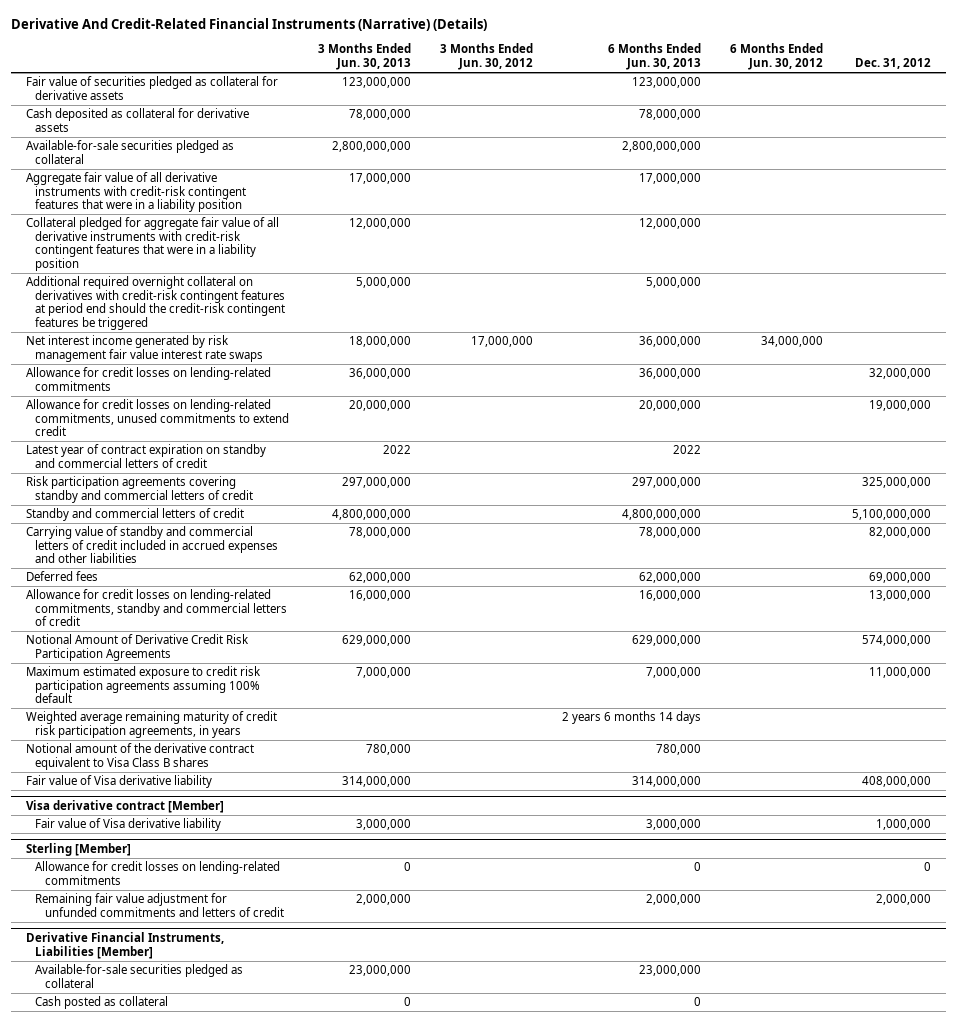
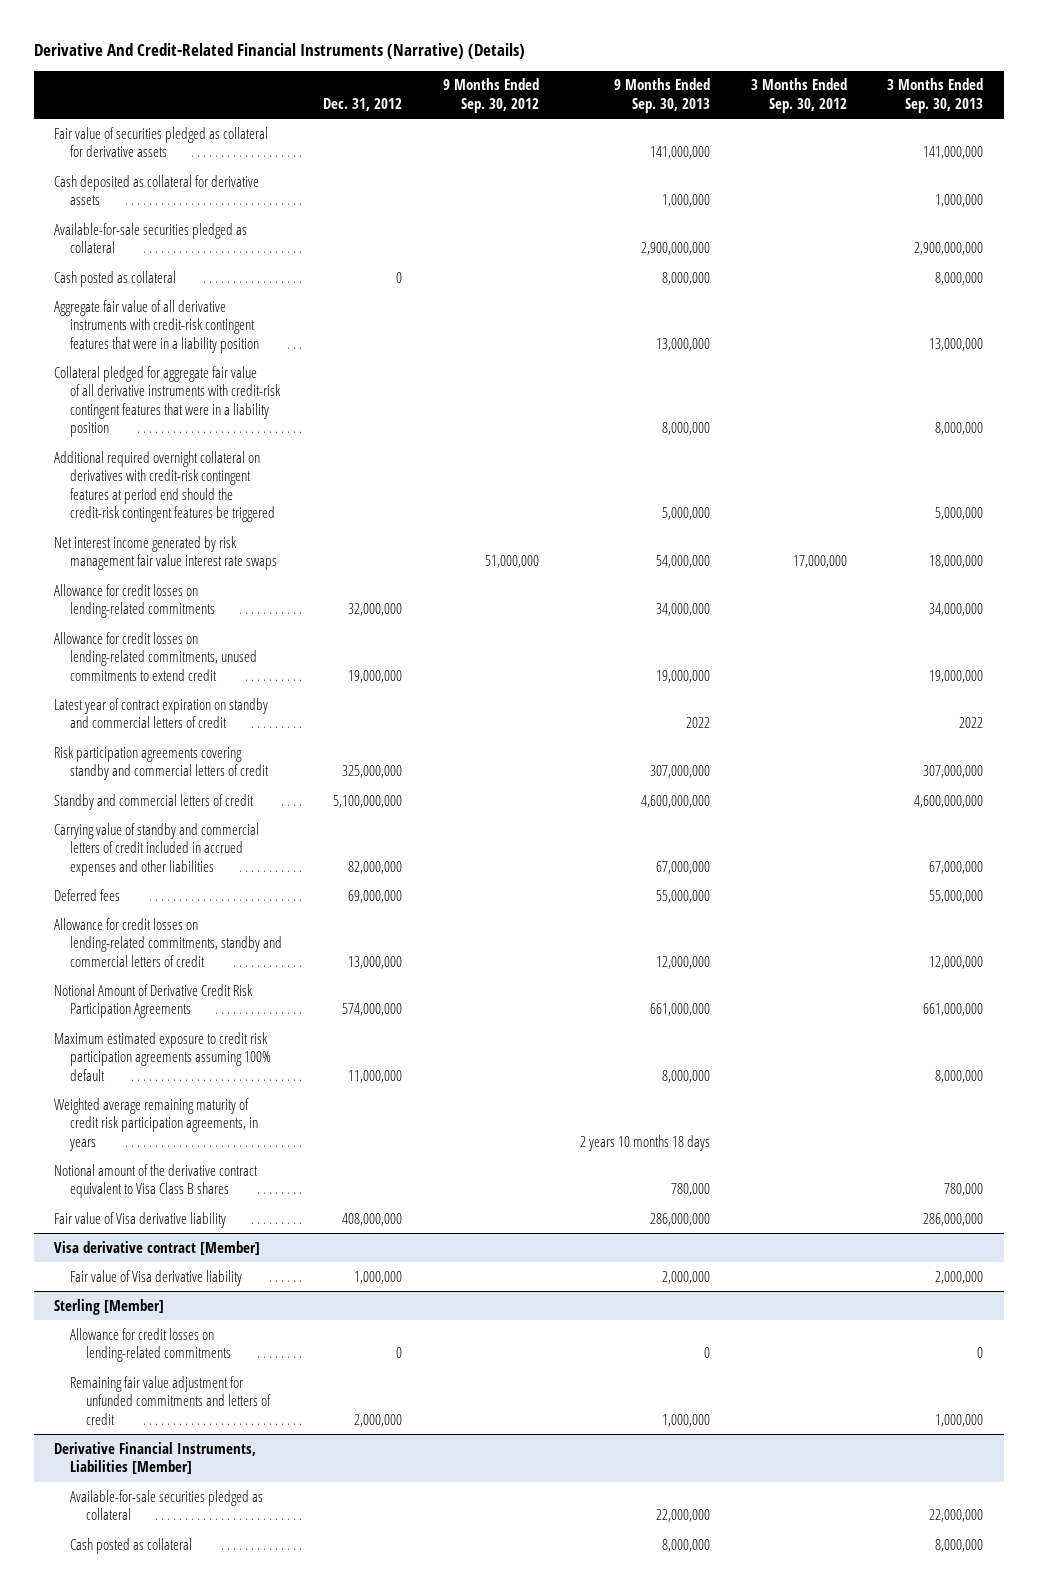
[318,43,412,71] 3 Months Ended Jun. 30, 2013 -> none
[440,43,534,71] 3 Months Ended Jun. 30, 2012 -> none
[608,43,702,71] 6 Months Ended Jun. 30, 2013 -> none
[730,43,824,71] 6 Months Ended Jun. 30, 2012 -> none
none -> [442,78,539,113] 9 Months Ended Sep. 30, 2012
none -> [613,78,710,113] 9 Months Ended Sep. 30, 2013
none -> [750,78,847,113] 3 Months Ended Sep. 30, 2012
none -> [887,78,984,113] 3 Months Ended Sep. 30, 2013
none -> [54,270,177,287] Cash posted as collateral

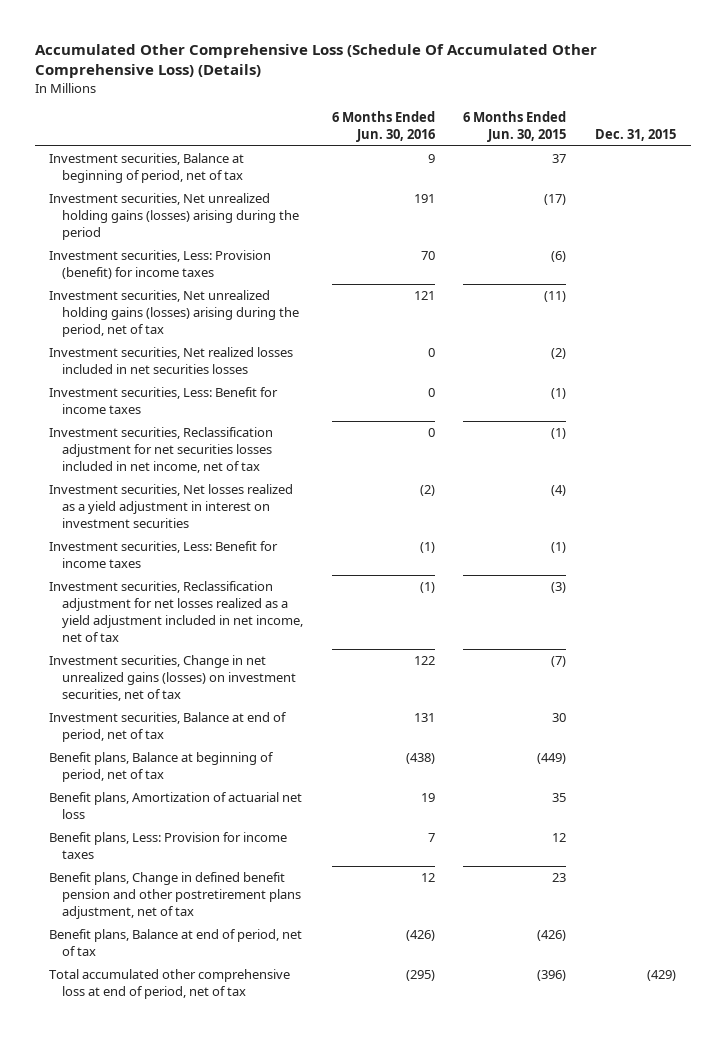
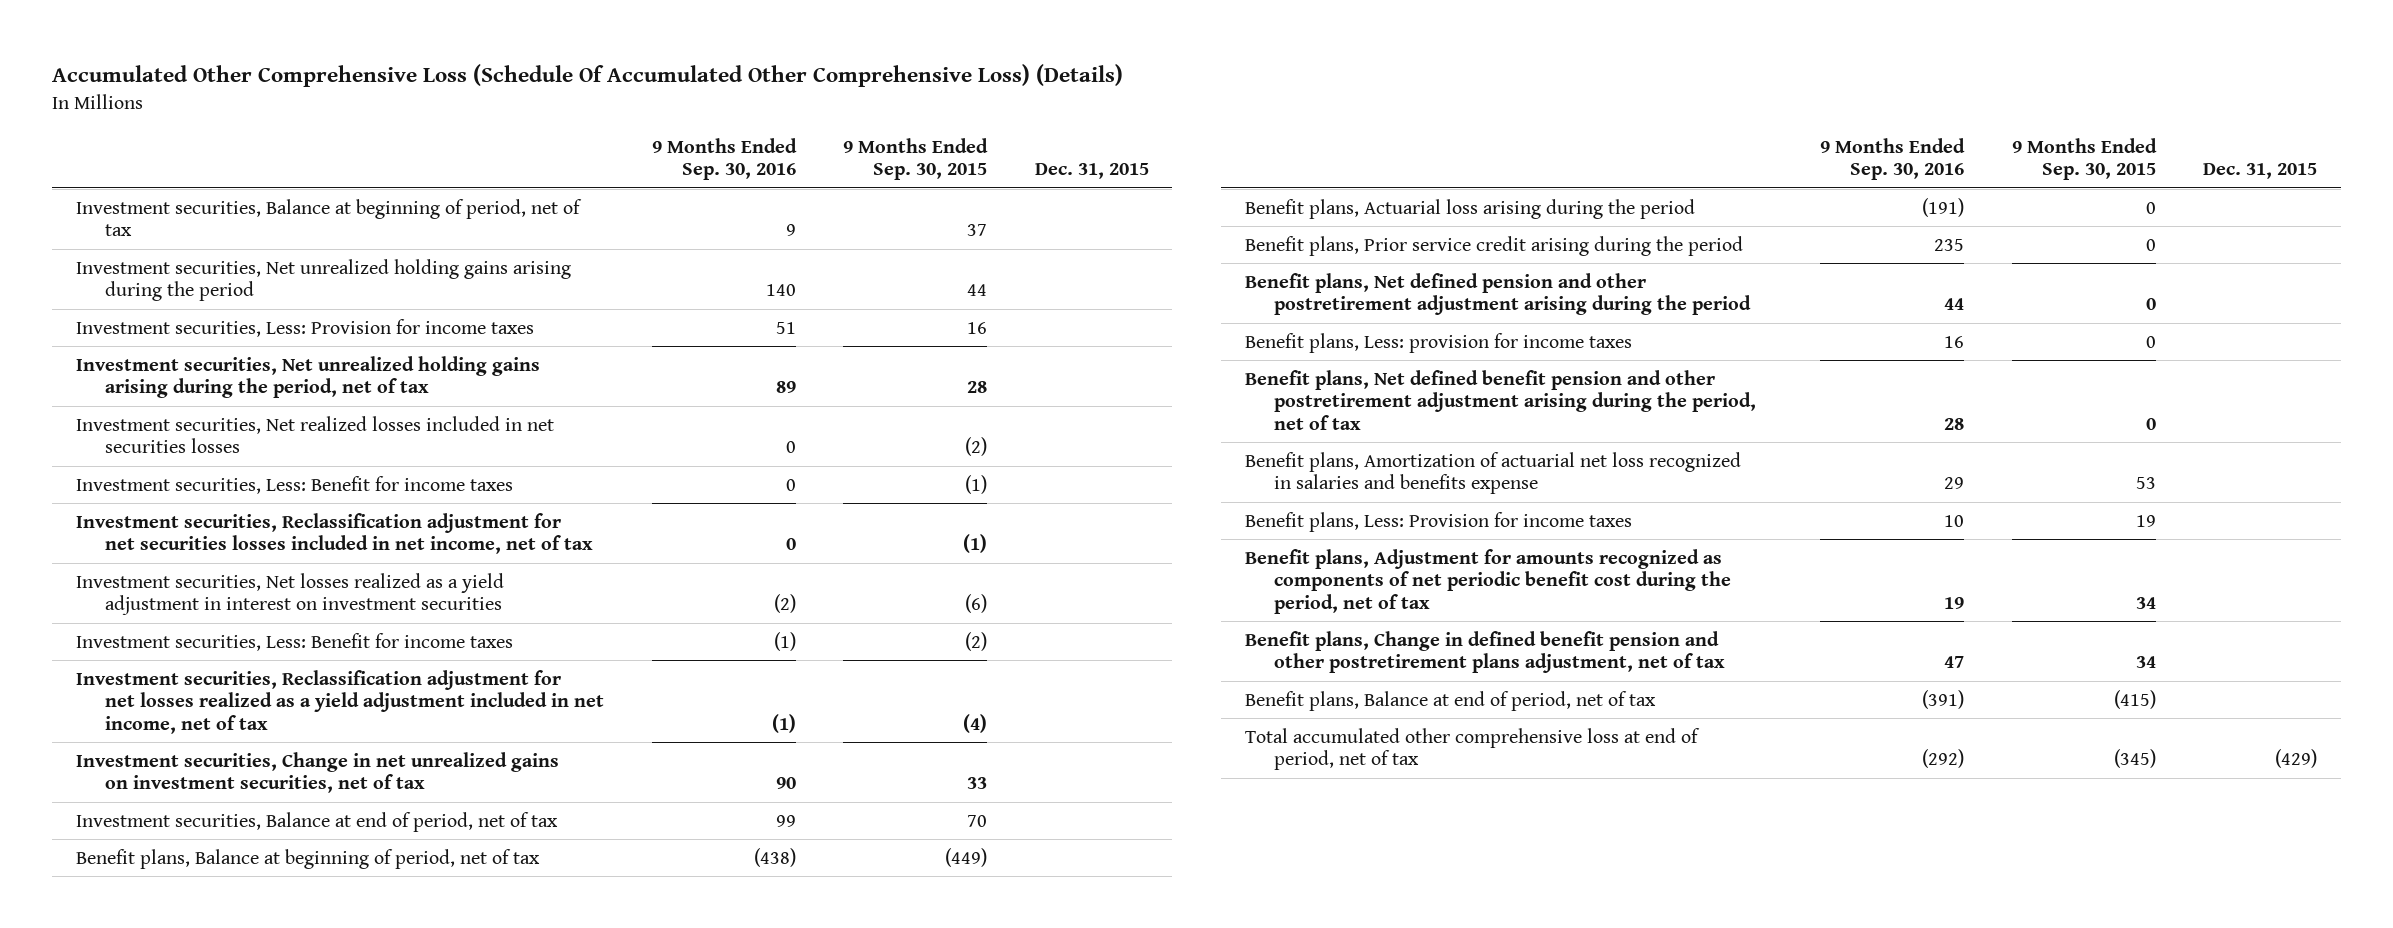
[331,111,435,142] 6 Months Ended Jun. 30, 2016 -> none
[463,111,567,142] 6 Months Ended Jun. 30, 2015 -> none
none -> [651,137,797,181] 9 Months Ended Sep. 30, 2016
none -> [843,137,989,181] 9 Months Ended Sep. 30, 2015
[49,193,299,240] Investment securities, Net unrealized holding gains (losses) arising during the period -> [75,258,571,302] Investment securities, Net unrealized holding gains arising during the period
[49,250,272,280] Investment securities, Less: Provision (benefit) for income taxes -> [75,318,534,337] Investment securities, Less: Provision for income taxes
[49,290,299,337] Investment securities, Net unrealized holding gains (losses) arising during the period, net of tax -> [75,355,540,399] Investment securities, Net unrealized holding gains arising during the period, net of tax
[49,655,296,701] Investment securities, Change in net unrealized gains (losses) on investment securities, net of tax -> [75,751,559,794] Investment securities, Change in net unrealized gains on investment securities, net of tax
none -> [1244,198,1695,219] Benefit plans, Actuarial loss arising during the period
none -> [1244,235,1743,256] Benefit plans, Prior service credit arising during the period
none -> [1244,272,1751,316] Benefit plans, Net defined pension and other postretirement adjustment arising during the period
none -> [1244,332,1632,353] Benefit plans, Less: provision for income taxes
none -> [1244,369,1756,430] Benefit plans, Net defined benefit pension and other postretirement adjustment arising during the period, net of tax
[49,792,303,820] Benefit plans, Amortization of actuarial net loss -> [1244,451,1741,495] Benefit plans, Amortization of actuarial net loss recognized in salaries and benefits expense
none -> [1244,548,1731,614] Benefit plans, Adjustment for amounts recognized as components of net periodic benefit cost during the period, net of tax

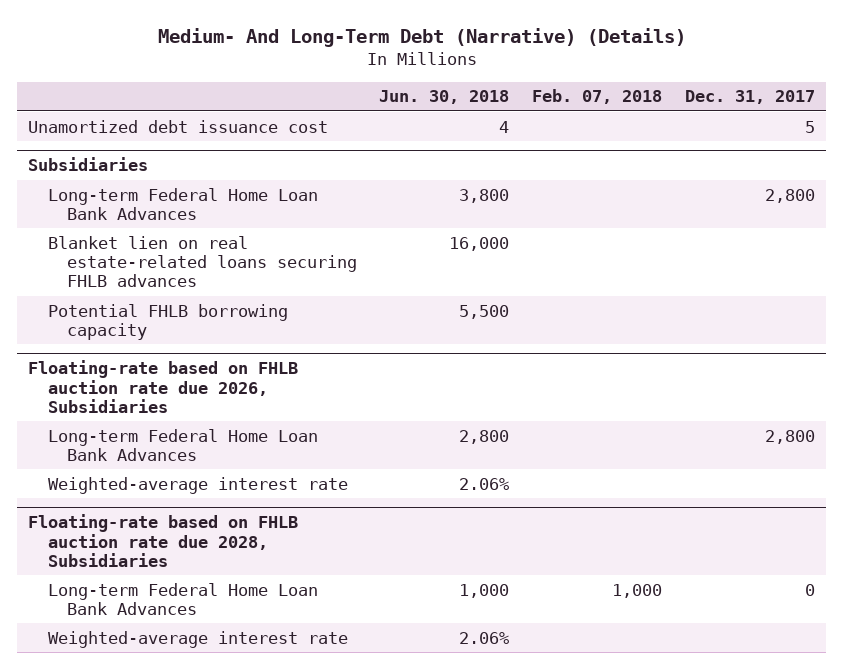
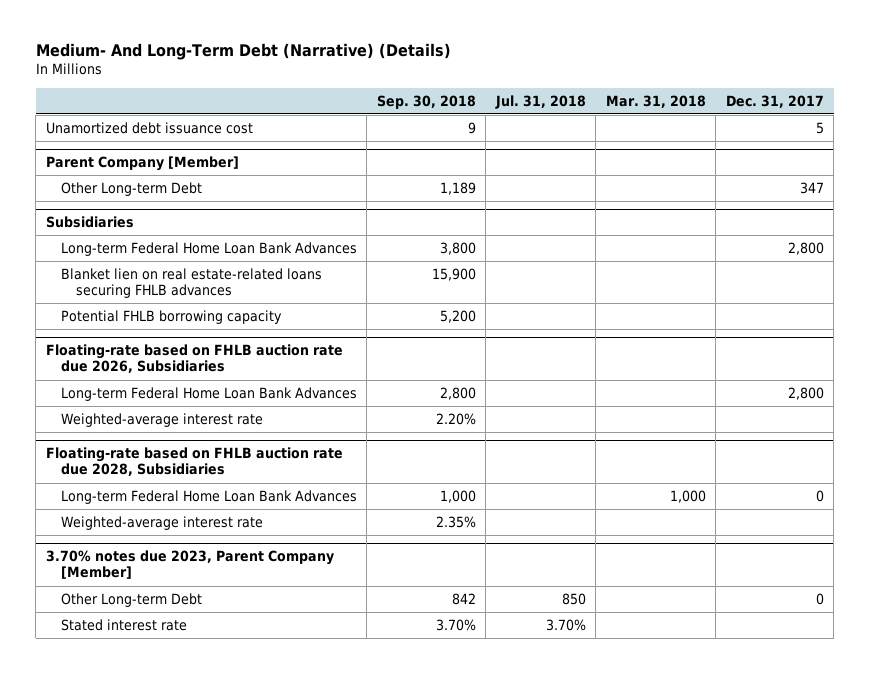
[379,90,510,105] Jun. 30, 2018 -> none
[532,89,663,105] Feb. 07, 2018 -> none
none -> [376,94,476,109] Sep. 30, 2018
none -> [494,94,586,109] Jul. 31, 2018
none -> [605,94,706,108] Mar. 31, 2018
none -> [45,156,239,172] Parent Company [Member]
none -> [60,181,202,196] Other Long-term Debt
none -> [45,550,334,580] 3.70% notes due 2023, Parent Company [Member]
none -> [60,592,202,607] Other Long-term Debt
none -> [60,618,187,631] Stated interest rate

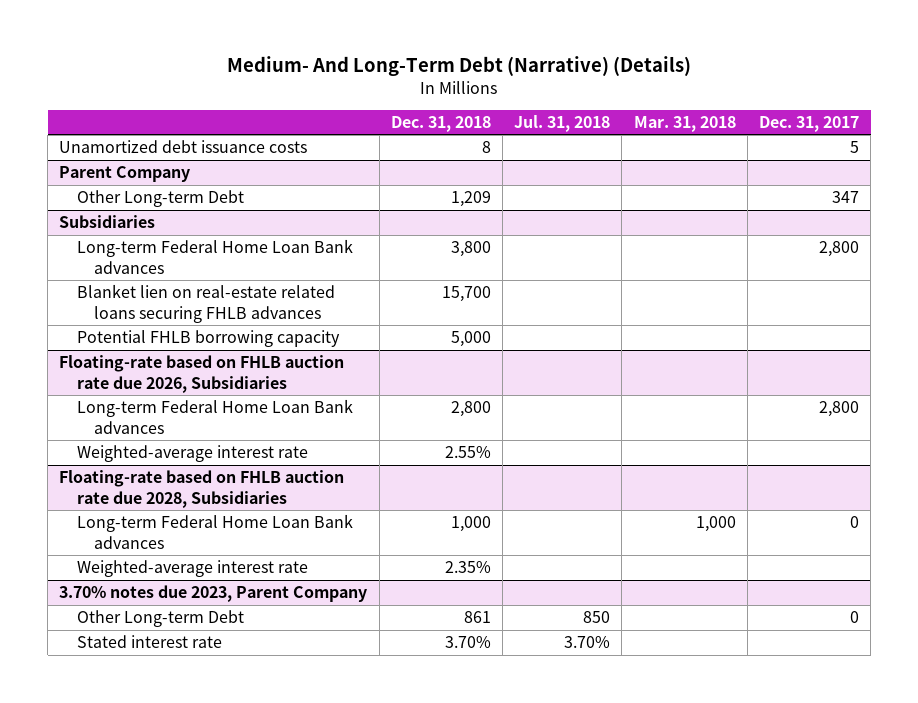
[376,94,476,109] Sep. 30, 2018 -> none
none -> [390,115,491,132] Dec. 31, 2018
[45,121,253,134] Unamortized debt issuance cost -> [59,140,308,154] Unamortized debt issuance costs
[45,156,239,172] Parent Company [Member] -> [59,166,191,183] Parent Company
[60,241,357,256] Long-term Federal Home Loan Bank Advances -> [76,239,353,274] Long-term Federal Home Loan Bank advances
[60,267,322,299] Blanket lien on real estate-related loans securing FHLB advances -> [76,284,335,323] Blanket lien on real-estate related loans securing FHLB advances
[60,386,357,401] Long-term Federal Home Loan Bank Advances -> [76,399,353,434] Long-term Federal Home Loan Bank advances
[60,489,357,504] Long-term Federal Home Loan Bank Advances -> [76,514,353,549] Long-term Federal Home Loan Bank advances
[45,550,334,580] 3.70% notes due 2023, Parent Company [Member] -> [59,585,368,603] 3.70% notes due 2023, Parent Company

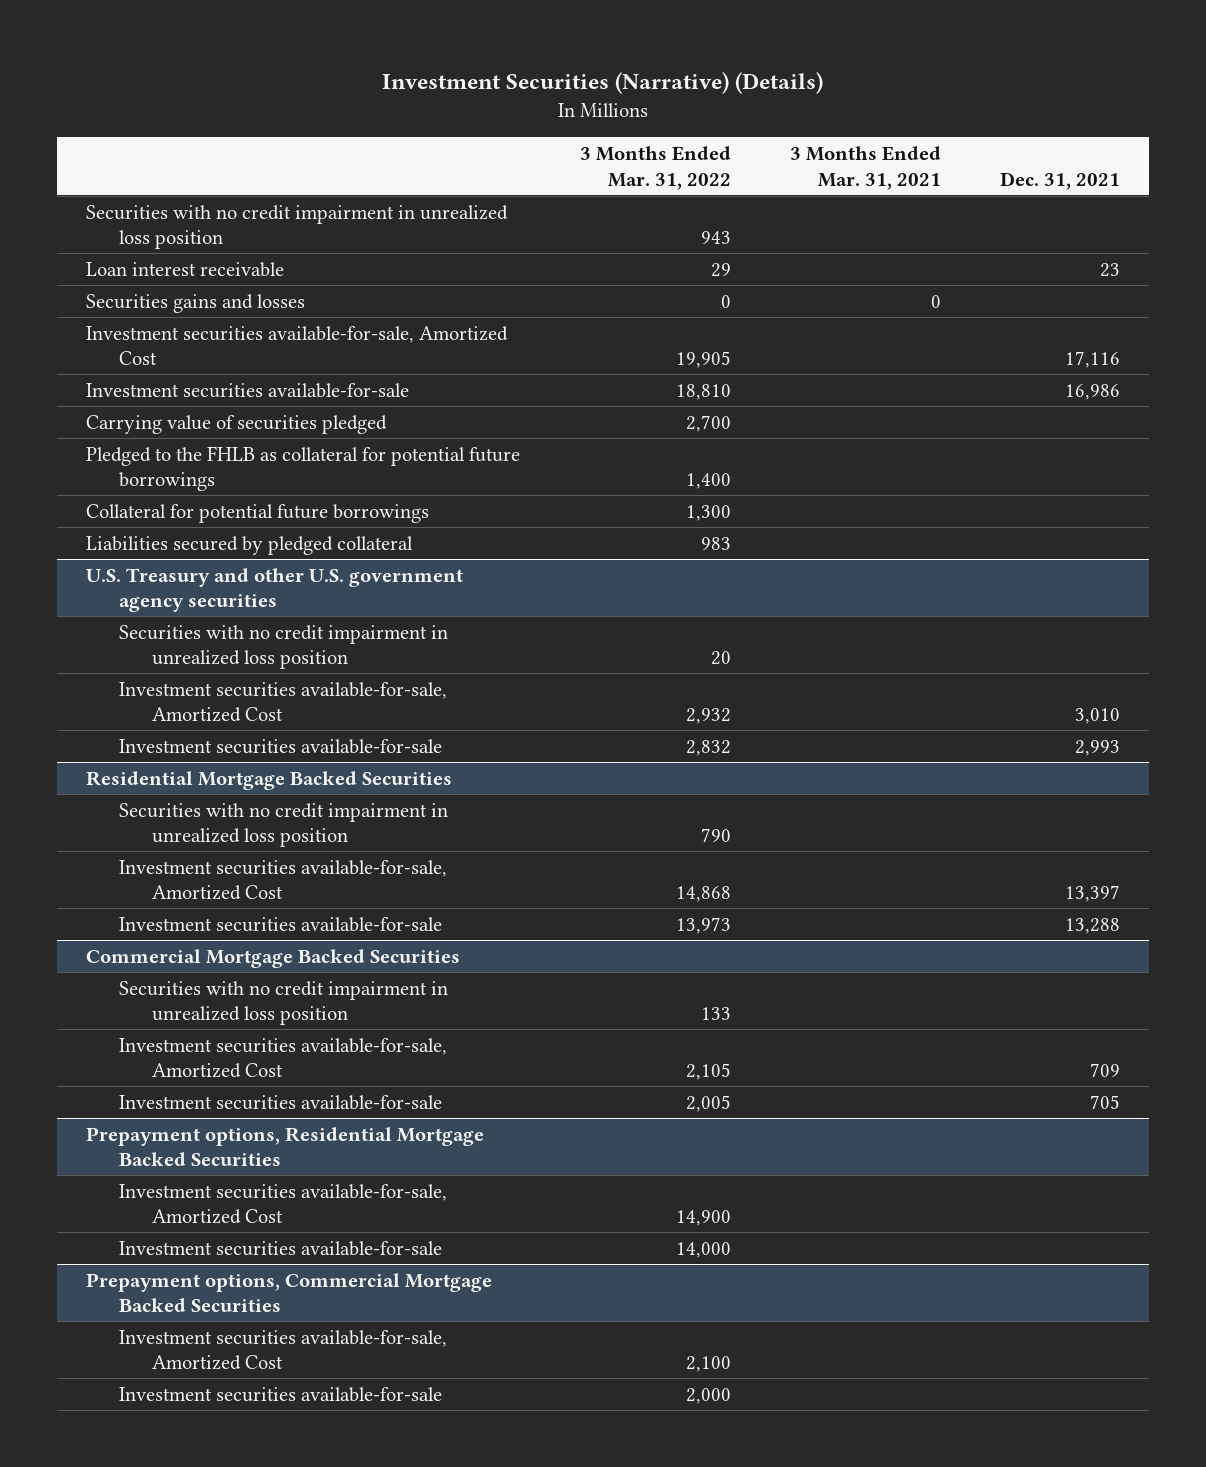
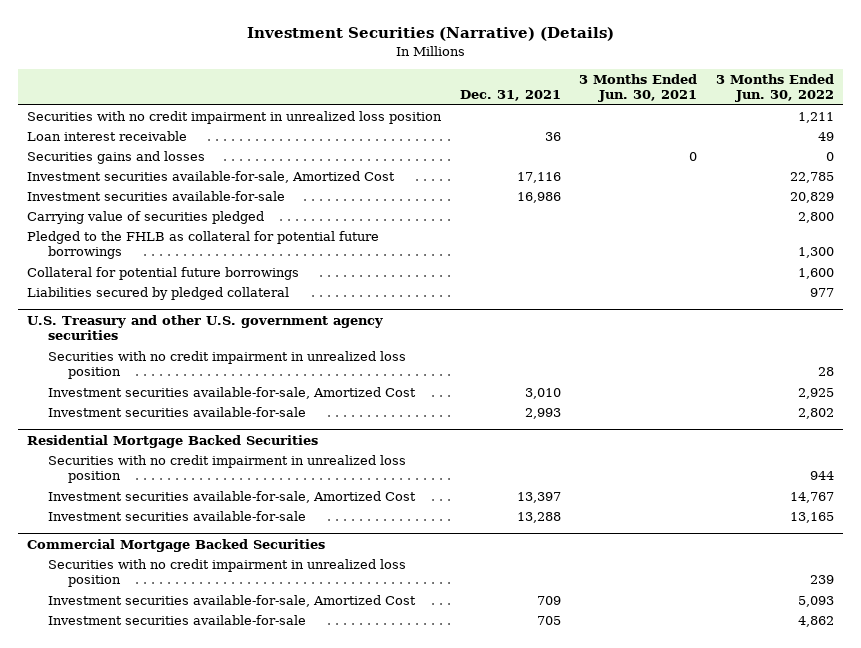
[579,145,731,190] 3 Months Ended Mar. 31, 2022 -> none
[789,145,941,190] 3 Months Ended Mar. 31, 2021 -> none
none -> [579,73,698,103] 3 Months Ended Jun. 30, 2021
none -> [715,73,834,103] 3 Months Ended Jun. 30, 2022
[1099,262,1120,277] 23 -> [544,131,561,141] 36
[86,1126,485,1167] Prepayment options, Residential Mortgage Backed Securities -> none
[119,1183,448,1225] Investment securities available-for-sale, Amortized Cost -> none
[119,1240,443,1256] Investment securities available-for-sale -> none
[86,1272,493,1313] Prepayment options, Commercial Mortgage Backed Securities -> none
[119,1329,448,1371] Investment securities available-for-sale, Amortized Cost -> none
[119,1386,443,1402] Investment securities available-for-sale -> none

